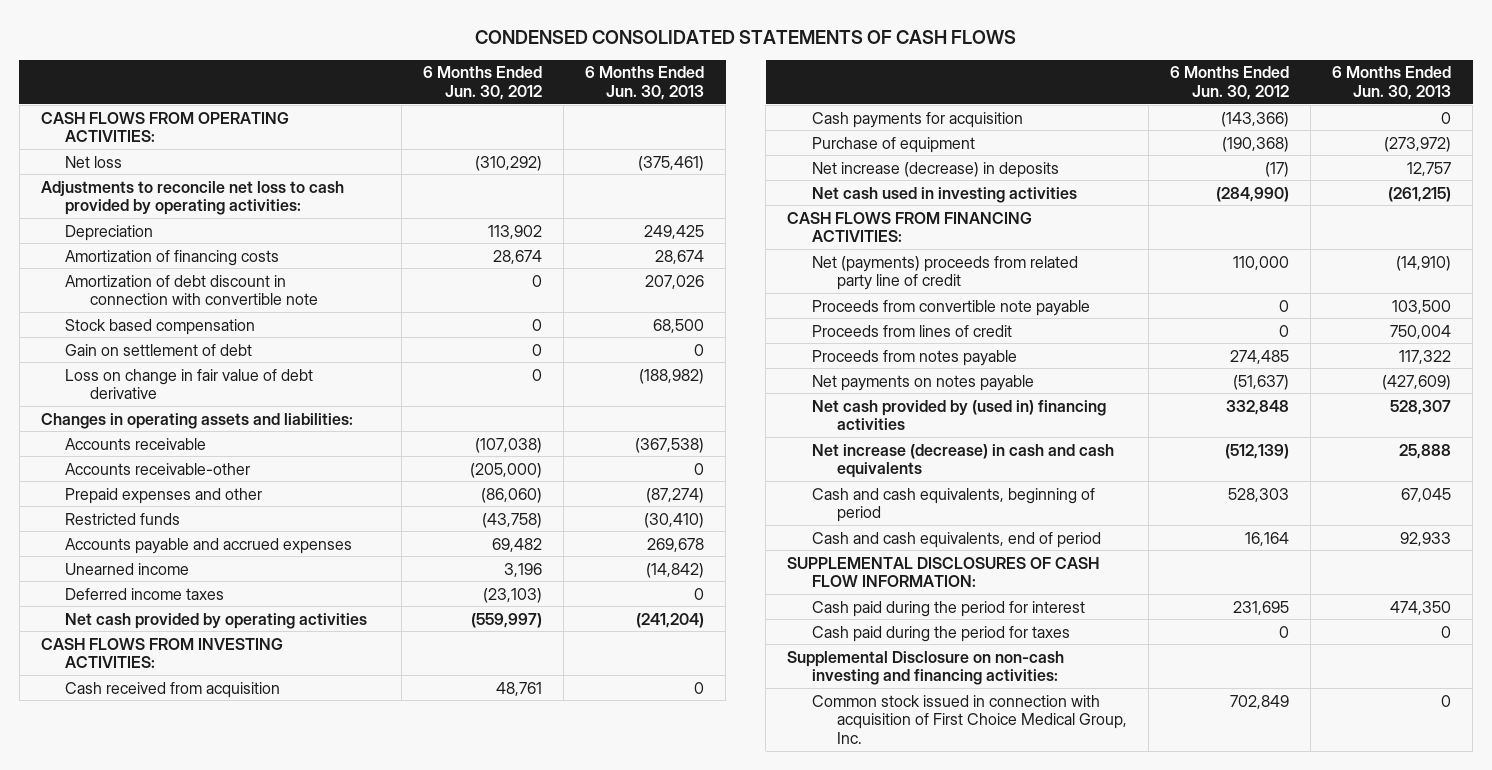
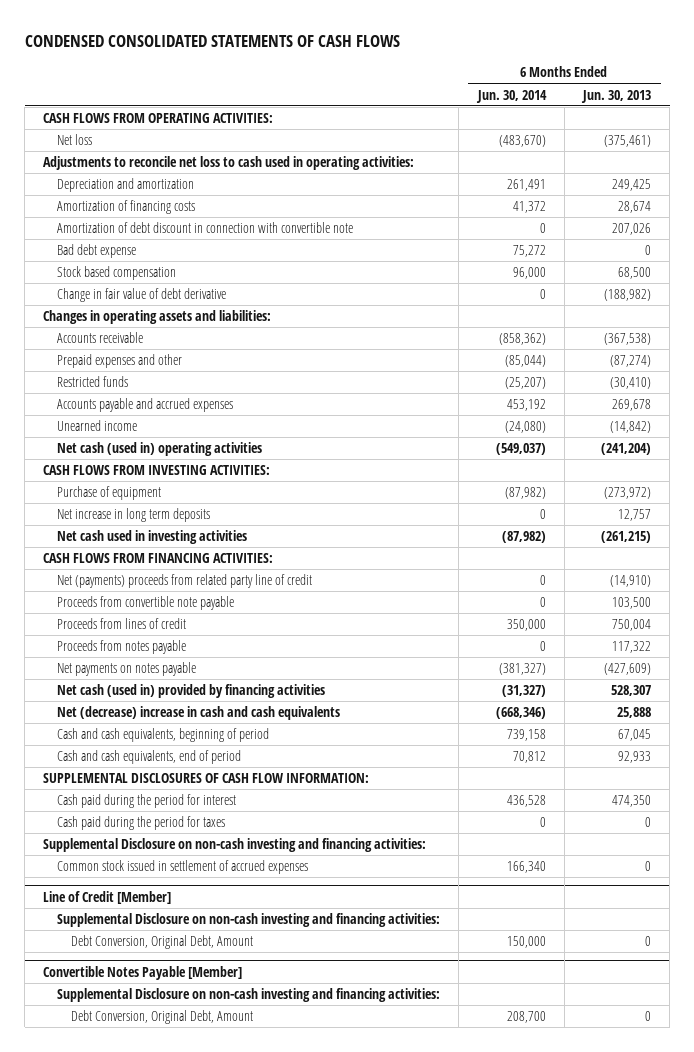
[423,66,543,101] 6 Months Ended Jun. 30, 2012 -> none
none -> [475,89,547,103] Jun. 30, 2014
[40,180,344,216] Adjustments to reconcile net loss to cash provided by operating activities: -> [43,156,415,171] Adjustments to reconcile net loss to cash used in operating activities:
[65,224,154,241] Depreciation -> [57,178,195,193] Depreciation and amortization
none -> [57,244,137,259] Bad debt expense
[65,343,253,356] Gain on settlement of debt -> none
[65,368,314,400] Loss on change in fair value of debt derivative -> [57,288,227,303] Change in fair value of debt derivative
[65,462,251,475] Accounts receivable-other -> none
[65,587,225,600] Deferred income taxes -> none
[65,612,368,629] Net cash provided by operating activities -> [57,442,263,457] Net cash (used in) operating activities
[65,681,281,698] Cash received from acquisition -> none
[812,111,1024,128] Cash payments for acquisition -> none
[812,161,1060,178] Net increase (decrease) in deposits -> [57,508,211,523] Net increase in long term deposits
[812,399,1107,431] Net cash provided by (used in) financing activities -> [57,684,326,699] Net cash (used in) provided by financing activities
[812,443,1115,479] Net increase (decrease) in cash and cash equivalents -> [57,706,341,721] Net (decrease) increase in cash and cash equivalents
[812,694,1127,744] Common stock issued in connection with acquisition of First Choice Medical Group, Inc. -> none
none -> [57,860,309,875] Common stock issued in settlement of accrued expenses
none -> [43,890,172,904] Line of Credit [Member]
none -> [57,913,441,928] Supplemental Disclosure on non-cash investing and financing activities:
none -> [71,935,254,950] Debt Conversion, Original Debt, Amount
none -> [43,965,243,980] Convertible Notes Payable [Member]
none -> [57,988,441,1003] Supplemental Disclosure on non-cash investing and financing activities:
none -> [71,1010,254,1025] Debt Conversion, Original Debt, Amount

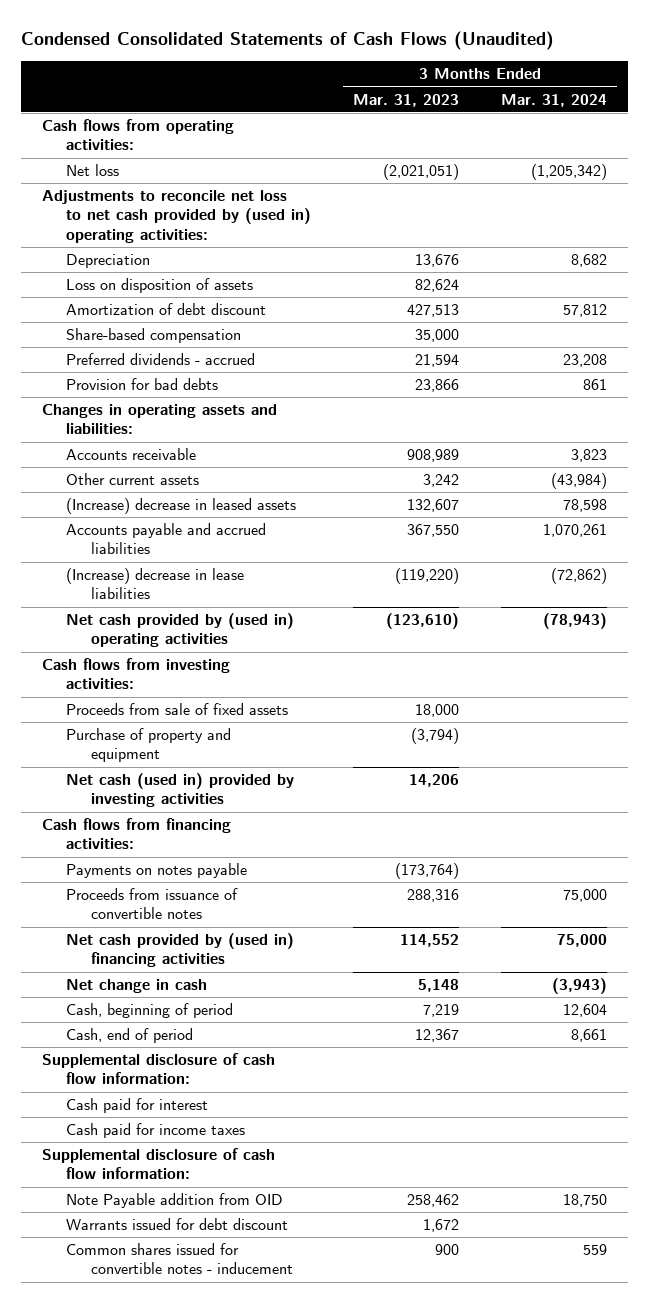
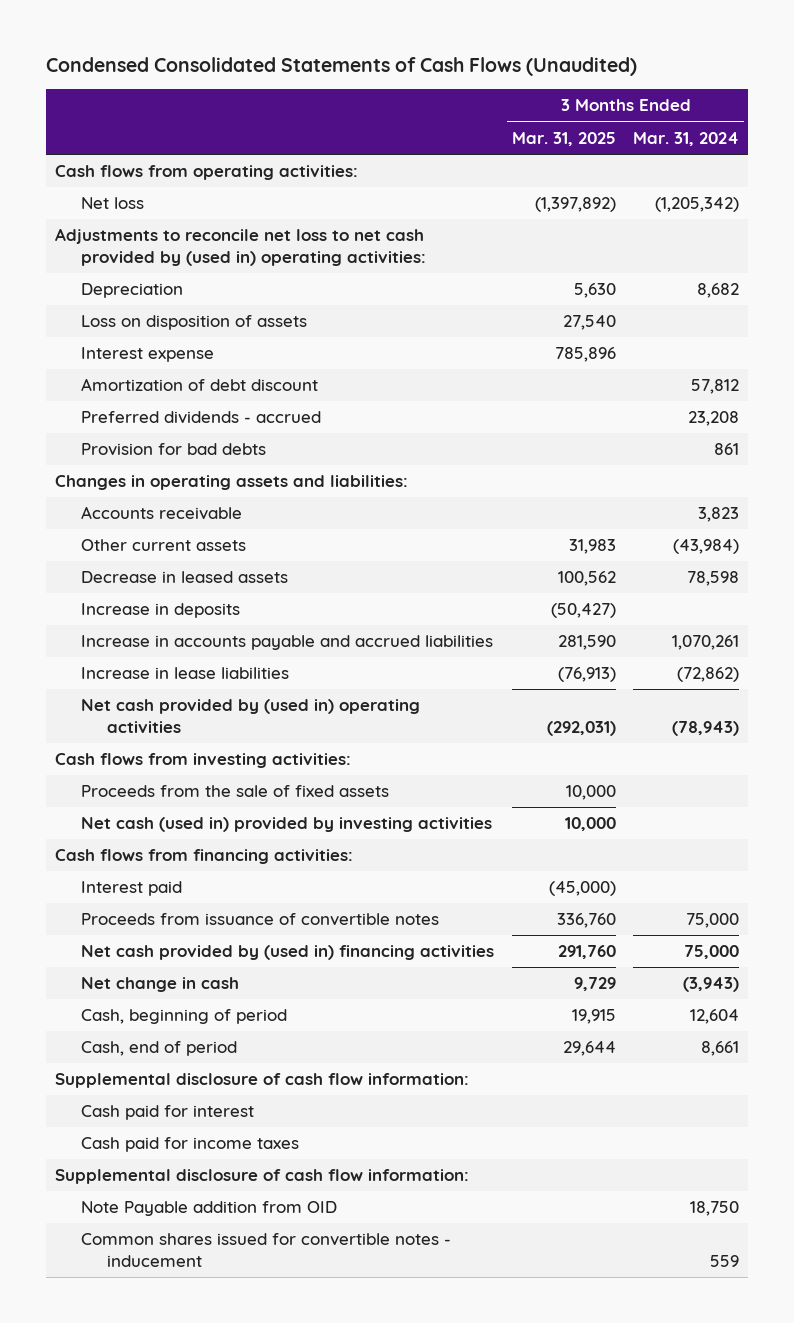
[353,93,460,107] Mar. 31, 2023 -> none
none -> [511,131,616,146] Mar. 31, 2025
none -> [80,347,214,363] Interest expense
[66,328,242,344] Share-based compensation -> none
[66,498,297,515] (Increase) decrease in leased assets -> [80,571,288,584] Decrease in leased assets
none -> [80,603,240,619] Increase in deposits
[66,523,267,555] Accounts payable and accrued liabilities -> [80,635,493,651] Increase in accounts payable and accrued liabilities
[66,568,245,600] (Increase) decrease in lease liabilities -> [80,667,289,680] Increase in lease liabilities
[66,728,232,763] Purchase of property and equipment -> none
[66,703,289,716] Proceeds from sale of fixed assets -> [80,785,389,798] Proceeds from the sale of fixed assets
[66,863,248,879] Payments on notes payable -> [80,881,182,897] Interest paid
[66,1218,289,1231] Warrants issued for debt discount -> none

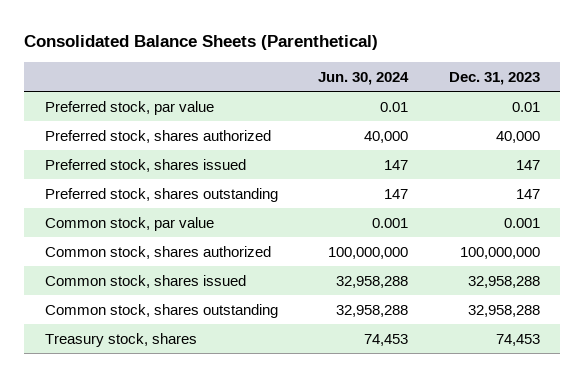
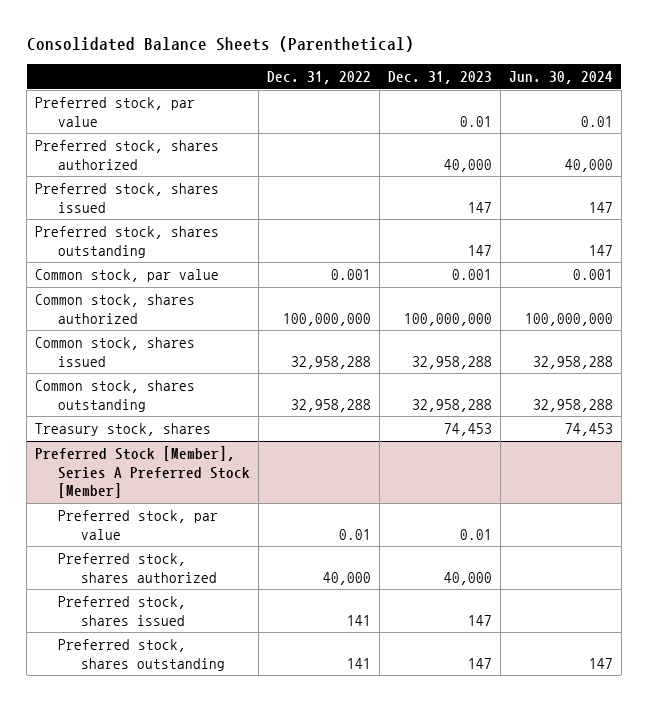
none -> [267,71,372,85] Dec. 31, 2022
none -> [34,446,251,499] Preferred Stock [Member], Series A Preferred Stock [Member]
none -> [58,510,219,540] Preferred stock, par value
none -> [58,553,218,583] Preferred stock, shares authorized
none -> [58,596,187,626] Preferred stock, shares issued
none -> [58,639,226,671] Preferred stock, shares outstanding

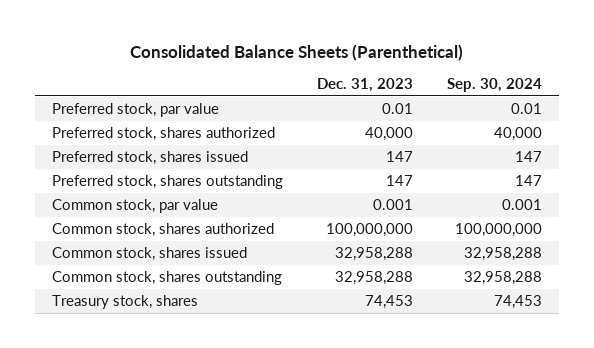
[267,71,372,85] Dec. 31, 2022 -> none
[508,71,613,85] Jun. 30, 2024 -> none
none -> [446,78,542,93] Sep. 30, 2024
[34,446,251,499] Preferred Stock [Member], Series A Preferred Stock [Member] -> none
[58,510,219,540] Preferred stock, par value -> none
[58,553,218,583] Preferred stock, shares authorized -> none
[58,596,187,626] Preferred stock, shares issued -> none
[58,639,226,671] Preferred stock, shares outstanding -> none

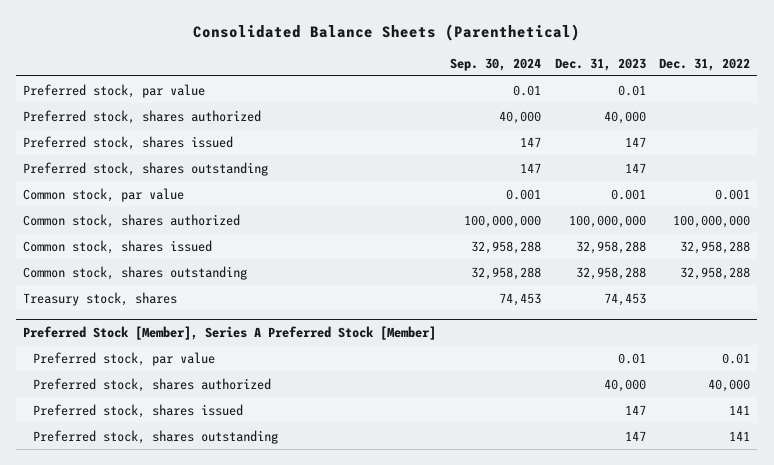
none -> [659,57,751,71] Dec. 31, 2022
none -> [23,325,437,340] Preferred Stock [Member], Series A Preferred Stock [Member]
none -> [33,351,216,366] Preferred stock, par value
none -> [33,377,272,392] Preferred stock, shares authorized
none -> [33,403,244,418] Preferred stock, shares issued
none -> [33,429,279,444] Preferred stock, shares outstanding

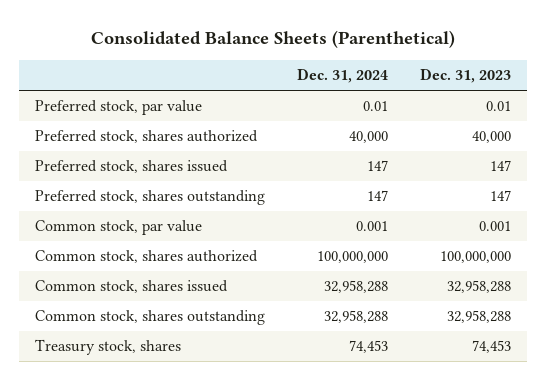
[449,57,541,71] Sep. 30, 2024 -> none
[659,57,751,71] Dec. 31, 2022 -> none
none -> [297,68,389,84] Dec. 31, 2024
[23,325,437,340] Preferred Stock [Member], Series A Preferred Stock [Member] -> none
[33,351,216,366] Preferred stock, par value -> none
[33,377,272,392] Preferred stock, shares authorized -> none
[33,403,244,418] Preferred stock, shares issued -> none
[33,429,279,444] Preferred stock, shares outstanding -> none

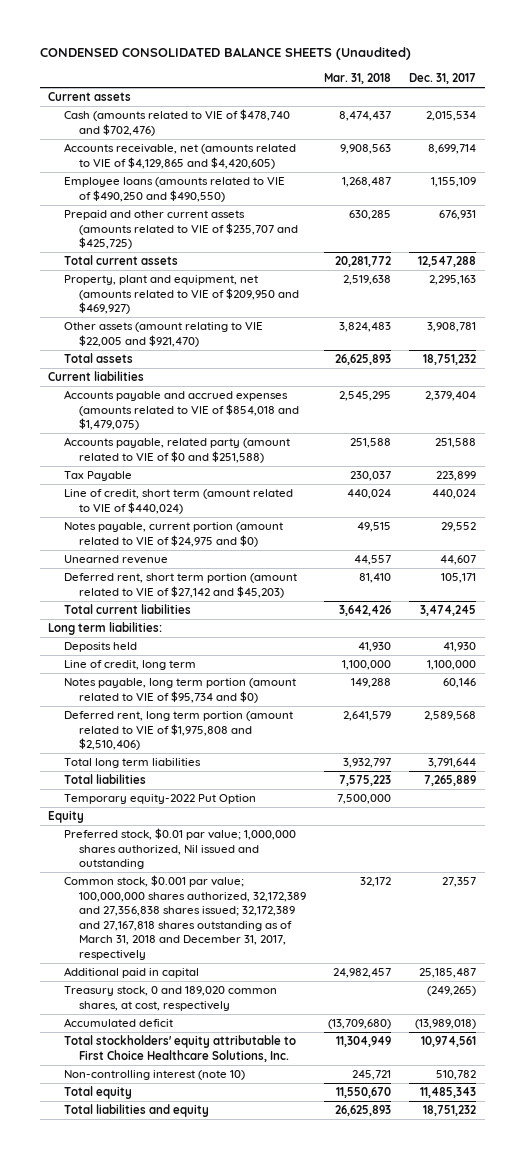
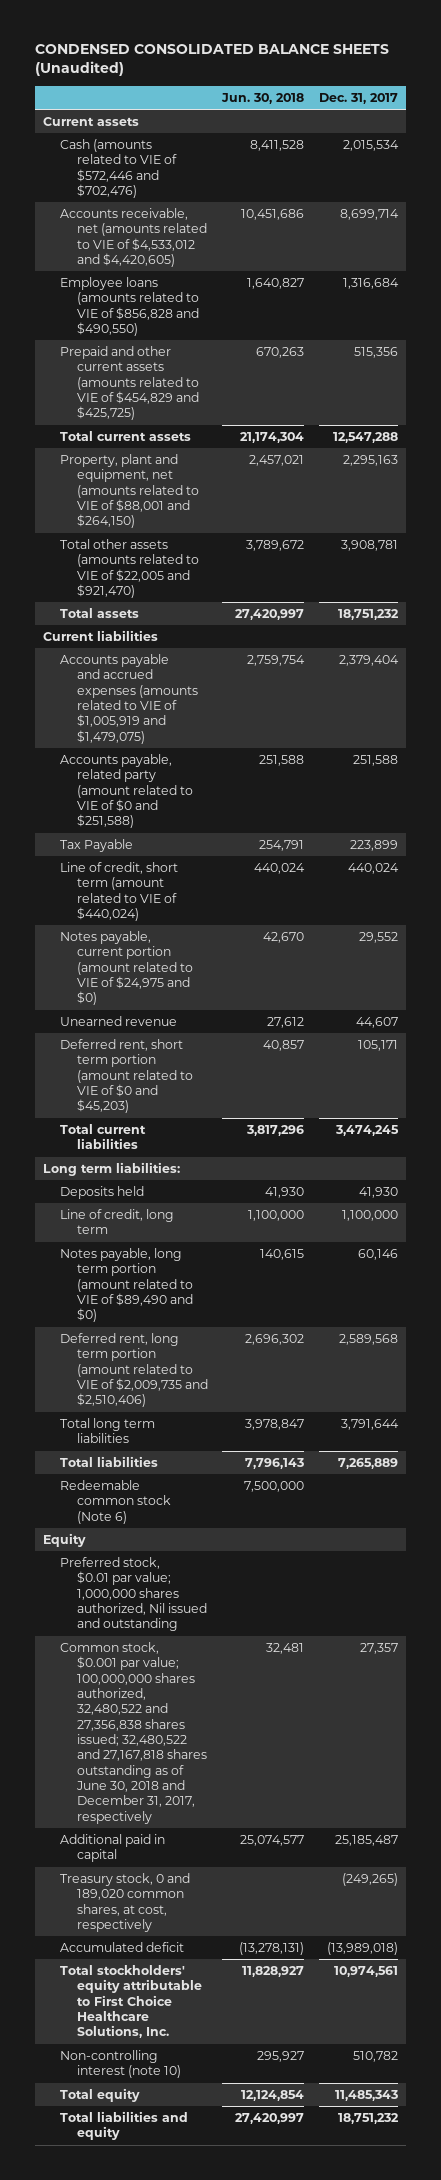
[323,72,391,84] Mar. 31, 2018 -> none
none -> [221,92,305,104] Jun. 30, 2018
[63,109,290,136] Cash (amounts related to VIE of $478,740 and $702,476) -> [59,139,177,199] Cash (amounts related to VIE of $572,446 and $702,476)
[63,143,296,169] Accounts receivable, net (amounts related to VIE of $4,129,865 and $4,420,605) -> [59,208,207,268] Accounts receivable, net (amounts related to VIE of $4,533,012 and $4,420,605)
[63,177,285,202] Employee loans (amounts related to VIE of $490,250 and $490,550) -> [59,277,199,337] Employee loans (amounts related to VIE of $856,828 and $490,550)
[430,177,476,188] 1,155,109 -> [343,278,400,290] 1,316,684
[63,210,298,250] Prepaid and other current assets (amounts related to VIE of $235,707 and $425,725) -> [59,346,199,421] Prepaid and other current assets (amounts related to VIE of $454,829 and $425,725)
[438,210,476,221] 676,931 -> [354,347,399,359] 515,356
[63,275,299,315] Property, plant and equipment, net (amounts related to VIE of $209,950 and $469,927) -> [59,454,199,529] Property, plant and equipment, net (amounts related to VIE of $88,001 and $264,150)
[63,322,263,347] Other assets (amount relating to VIE $22,005 and $921,470) -> [59,539,199,599] Total other assets (amounts related to VIE of $22,005 and $921,470)
[63,390,299,431] Accounts payable and accrued expenses (amounts related to VIE of $854,018 and $1,479,075) -> [59,654,198,744] Accounts payable and accrued expenses (amounts related to VIE of $1,005,919 and $1,479,075)
[63,573,297,598] Deferred rent, short term portion (amount related to VIE of $27,142 and $45,203) -> [59,1039,193,1114] Deferred rent, short term portion (amount related to VIE of $0 and $45,203)
[63,678,296,703] Notes payable, long term portion (amount related to VIE of $95,734 and $0) -> [59,1248,193,1323] Notes payable, long term portion (amount related to VIE of $89,490 and $0)
[63,711,293,751] Deferred rent, long term portion (amount related to VIE of $1,975,808 and $2,510,406) -> [59,1333,208,1408] Deferred rent, long term portion (amount related to VIE of $2,009,735 and $2,510,406)
[63,794,256,805] Temporary equity-2022 Put Option -> none
none -> [59,1480,171,1524] Redeemable common stock (Note 6)
[63,875,306,960] Common stock, $0.001 par value; 100,000,000 shares authorized, 32,172,389 and 27,356,838 shares issued; 32,172,389 and 27,167,818 shares outstanding as of March 31, 2018 and December 31, 2017, respectively -> [59,1642,207,1824] Common stock, $0.001 par value; 100,000,000 shares authorized, 32,480,522 and 27,356,838 shares issued; 32,480,522 and 27,167,818 shares outstanding as of June 30, 2018 and December 31, 2017, respectively

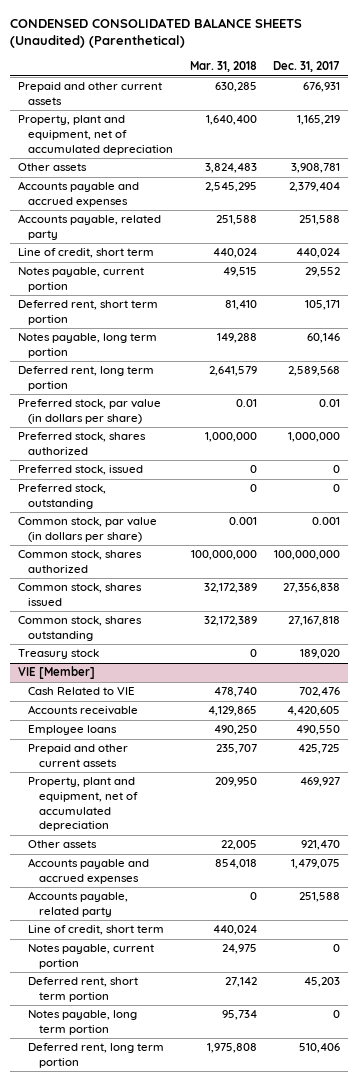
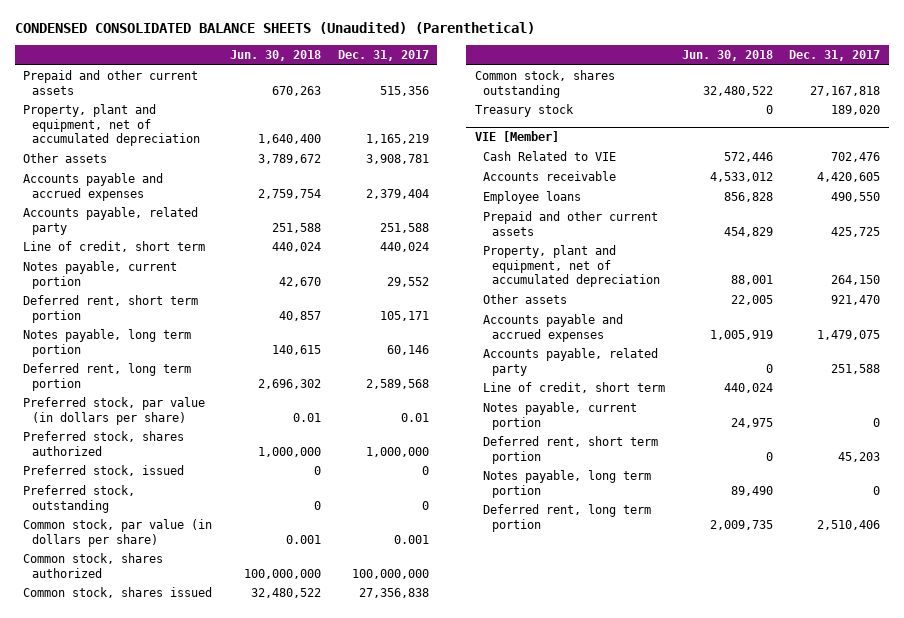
[189,61,257,73] Mar. 31, 2018 -> none
none -> [230,50,322,62] Jun. 30, 2018
[302,82,340,93] 676,931 -> [379,85,429,96] 515,356
[299,777,340,788] 469,927 -> [831,275,881,286] 264,150
[298,1043,340,1054] 510,406 -> [817,519,881,530] 2,510,406

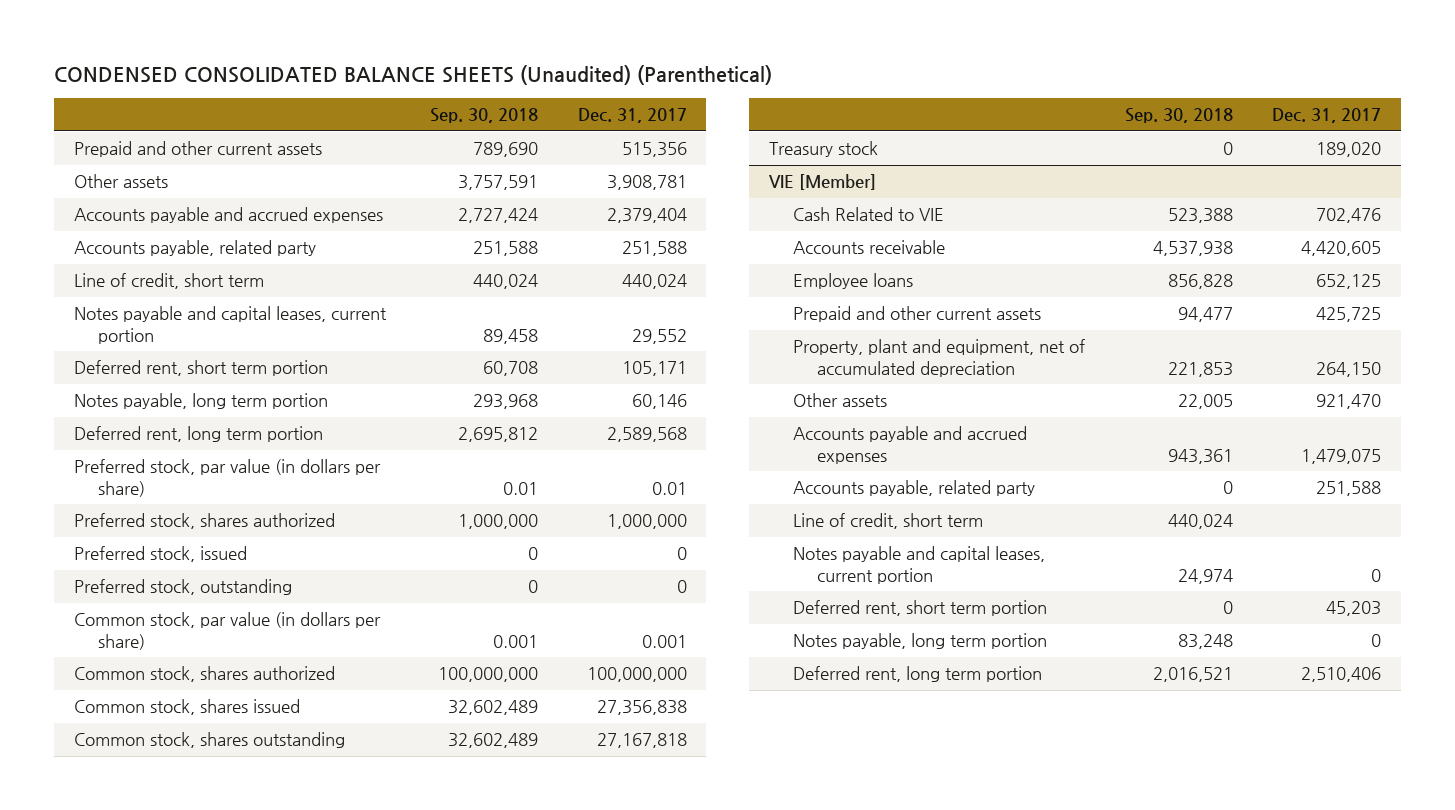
[230,50,322,62] Jun. 30, 2018 -> none
none -> [429,108,538,124] Sep. 30, 2018
[23,104,201,147] Property, plant and equipment, net of accumulated depreciation -> none
[23,261,178,289] Notes payable, current portion -> [74,306,388,344] Notes payable and capital leases, current portion
[831,192,881,203] 490,550 -> [1316,274,1382,290] 652,125
[483,402,638,430] Notes payable, current portion -> [792,546,1045,584] Notes payable and capital leases, current portion

